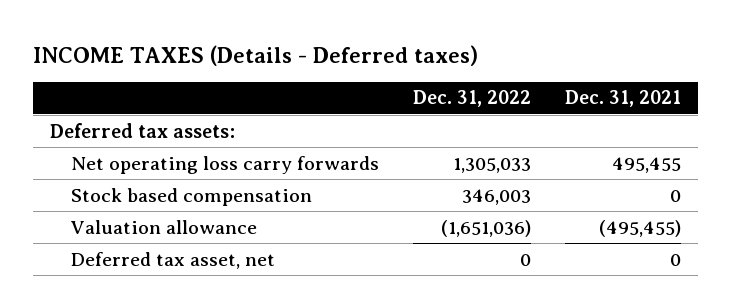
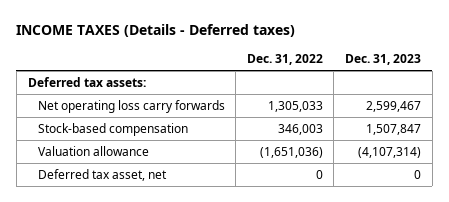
[565,90,682,108] Dec. 31, 2021 -> none
none -> [345,54,422,66] Dec. 31, 2023
[71,187,313,206] Stock based compensation -> [37,122,188,136] Stock-based compensation

